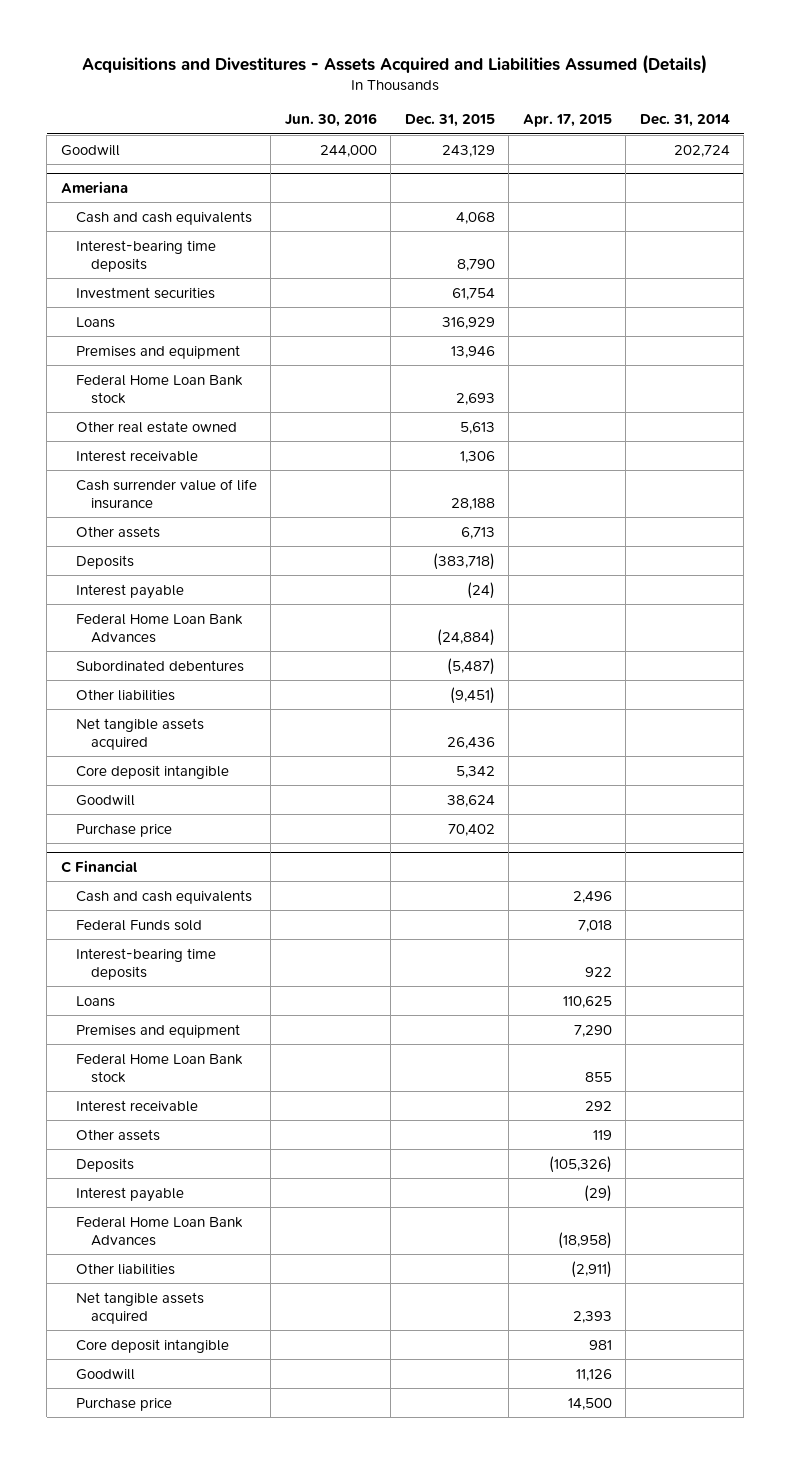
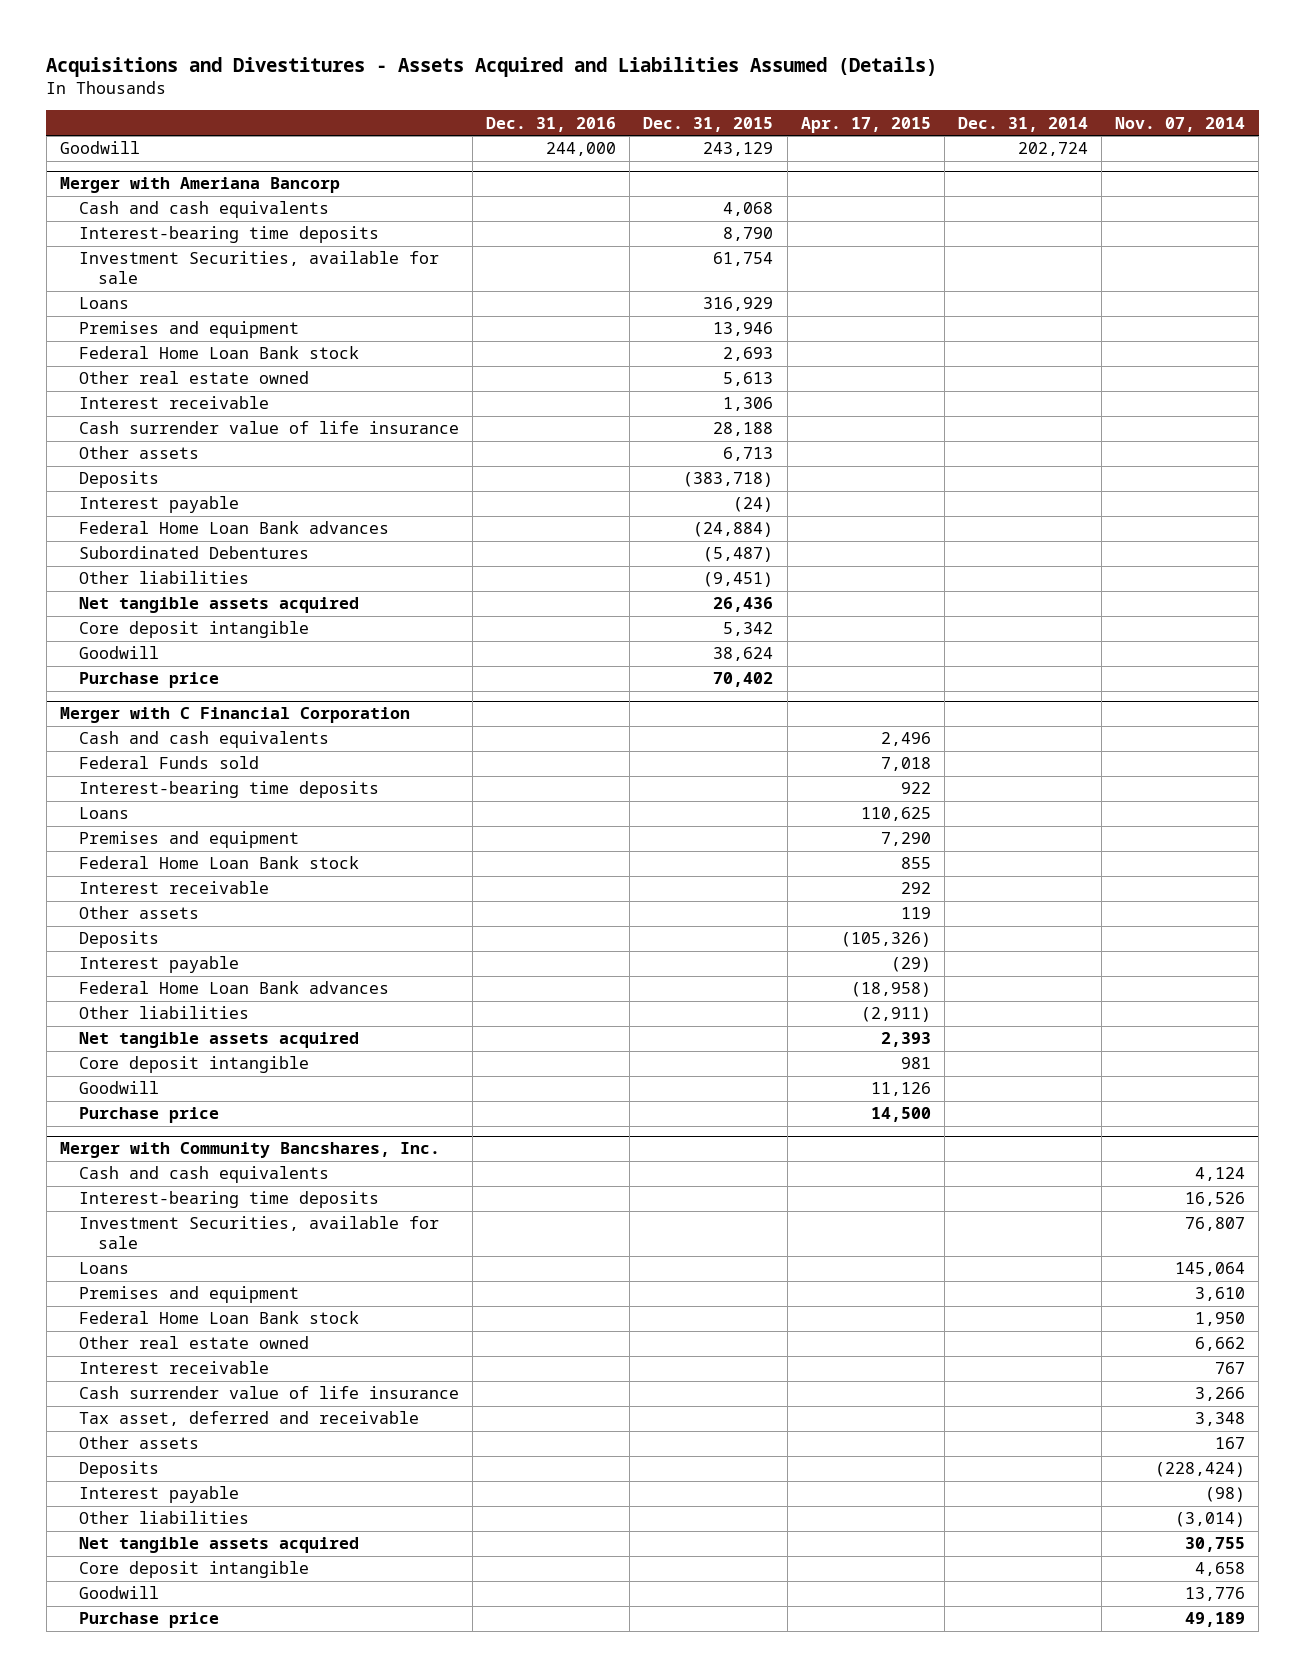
[284,113,377,128] Jun. 30, 2016 -> none
none -> [486,116,617,132] Dec. 31, 2016
none -> [1114,116,1245,132] Nov. 07, 2014
[60,180,128,194] Ameriana -> [59,177,340,194] Merger with Ameriana Bancorp
[75,286,215,299] Investment securities -> [79,251,440,285] Investment Securities, available for sale
[75,613,243,643] Federal Home Loan Bank Advances -> [79,521,390,535] Federal Home Loan Bank advances
[75,659,244,672] Subordinated debentures -> [79,546,310,560] Subordinated Debentures
[60,859,137,873] C Financial -> [59,707,410,724] Merger with C Financial Corporation
[75,1216,243,1246] Federal Home Loan Bank Advances -> [79,981,390,995] Federal Home Loan Bank advances
none -> [59,1142,440,1159] Merger with Community Bancshares, Inc.
none -> [79,1166,330,1184] Cash and cash equivalents
none -> [79,1191,380,1209] Interest-bearing time deposits
none -> [79,1216,440,1250] Investment Securities, available for sale
none -> [79,1262,130,1275] Loans
none -> [79,1286,300,1304] Premises and equipment
none -> [79,1311,360,1325] Federal Home Loan Bank stock
none -> [79,1336,310,1350] Other real estate owned
none -> [79,1361,270,1375] Interest receivable
none -> [79,1386,460,1400] Cash surrender value of life insurance
none -> [79,1411,420,1427] Tax asset, deferred and receivable
none -> [79,1436,200,1450] Other assets
none -> [79,1461,160,1479] Deposits
none -> [79,1486,240,1504] Interest payable
none -> [79,1511,250,1525] Other liabilities
none -> [79,1537,360,1554] Net tangible assets acquired
none -> [79,1561,310,1579] Core deposit intangible
none -> [79,1586,160,1600] Goodwill
none -> [79,1612,220,1629] Purchase price

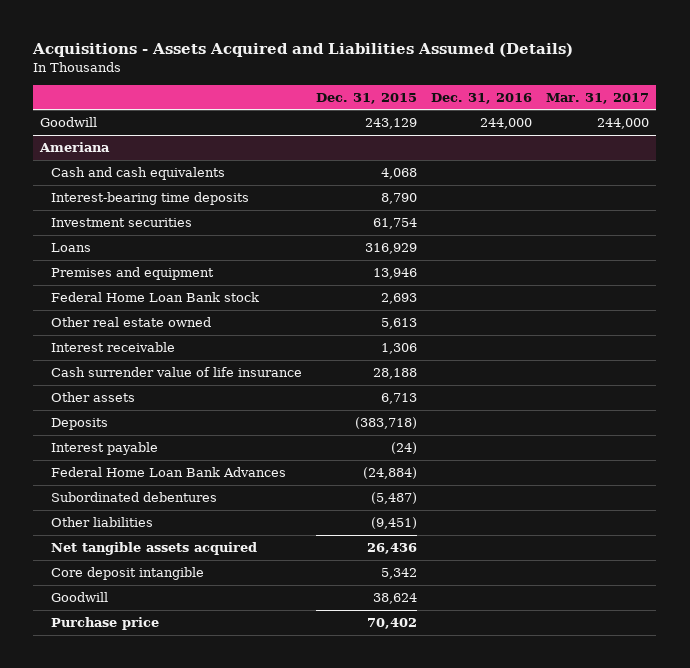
[46,56,938,77] Acquisitions and Divestitures - Assets Acquired and Liabilities Assumed (Details) -> [32,42,574,57] Acquisitions - Assets Acquired and Liabilities Assumed (Details)
[800,116,931,133] Apr. 17, 2015 -> none
[957,116,1088,132] Dec. 31, 2014 -> none
[1114,116,1245,132] Nov. 07, 2014 -> none
none -> [546,92,650,104] Mar. 31, 2017
[59,177,340,194] Merger with Ameriana Bancorp -> [39,142,111,153] Ameriana
[79,251,440,285] Investment Securities, available for sale -> [50,218,192,228] Investment securities
[79,521,390,535] Federal Home Loan Bank advances -> [50,467,286,478] Federal Home Loan Bank Advances
[79,546,310,560] Subordinated Debentures -> [50,492,217,503] Subordinated debentures
[59,707,410,724] Merger with C Financial Corporation -> none
[79,731,330,749] Cash and cash equivalents -> none
[79,756,260,770] Federal Funds sold -> none
[79,781,380,799] Interest-bearing time deposits -> none
[79,807,130,820] Loans -> none
[79,831,300,849] Premises and equipment -> none
[79,856,360,870] Federal Home Loan Bank stock -> none
[79,881,270,895] Interest receivable -> none
[79,906,200,920] Other assets -> none
[79,931,160,949] Deposits -> none
[79,956,240,974] Interest payable -> none
[79,981,390,995] Federal Home Loan Bank advances -> none
[79,1006,250,1020] Other liabilities -> none
[79,1032,360,1049] Net tangible assets acquired -> none
[79,1056,310,1074] Core deposit intangible -> none
[79,1081,160,1095] Goodwill -> none
[79,1107,220,1124] Purchase price -> none
[59,1142,440,1159] Merger with Community Bancshares, Inc. -> none
[79,1166,330,1184] Cash and cash equivalents -> none
[79,1191,380,1209] Interest-bearing time deposits -> none
[79,1216,440,1250] Investment Securities, available for sale -> none
[79,1262,130,1275] Loans -> none
[79,1286,300,1304] Premises and equipment -> none
[79,1311,360,1325] Federal Home Loan Bank stock -> none
[79,1336,310,1350] Other real estate owned -> none
[79,1361,270,1375] Interest receivable -> none
[79,1386,460,1400] Cash surrender value of life insurance -> none
[79,1411,420,1427] Tax asset, deferred and receivable -> none
[79,1436,200,1450] Other assets -> none
[79,1461,160,1479] Deposits -> none
[79,1486,240,1504] Interest payable -> none
[79,1511,250,1525] Other liabilities -> none
[79,1537,360,1554] Net tangible assets acquired -> none
[79,1561,310,1579] Core deposit intangible -> none
[79,1586,160,1600] Goodwill -> none
[79,1612,220,1629] Purchase price -> none

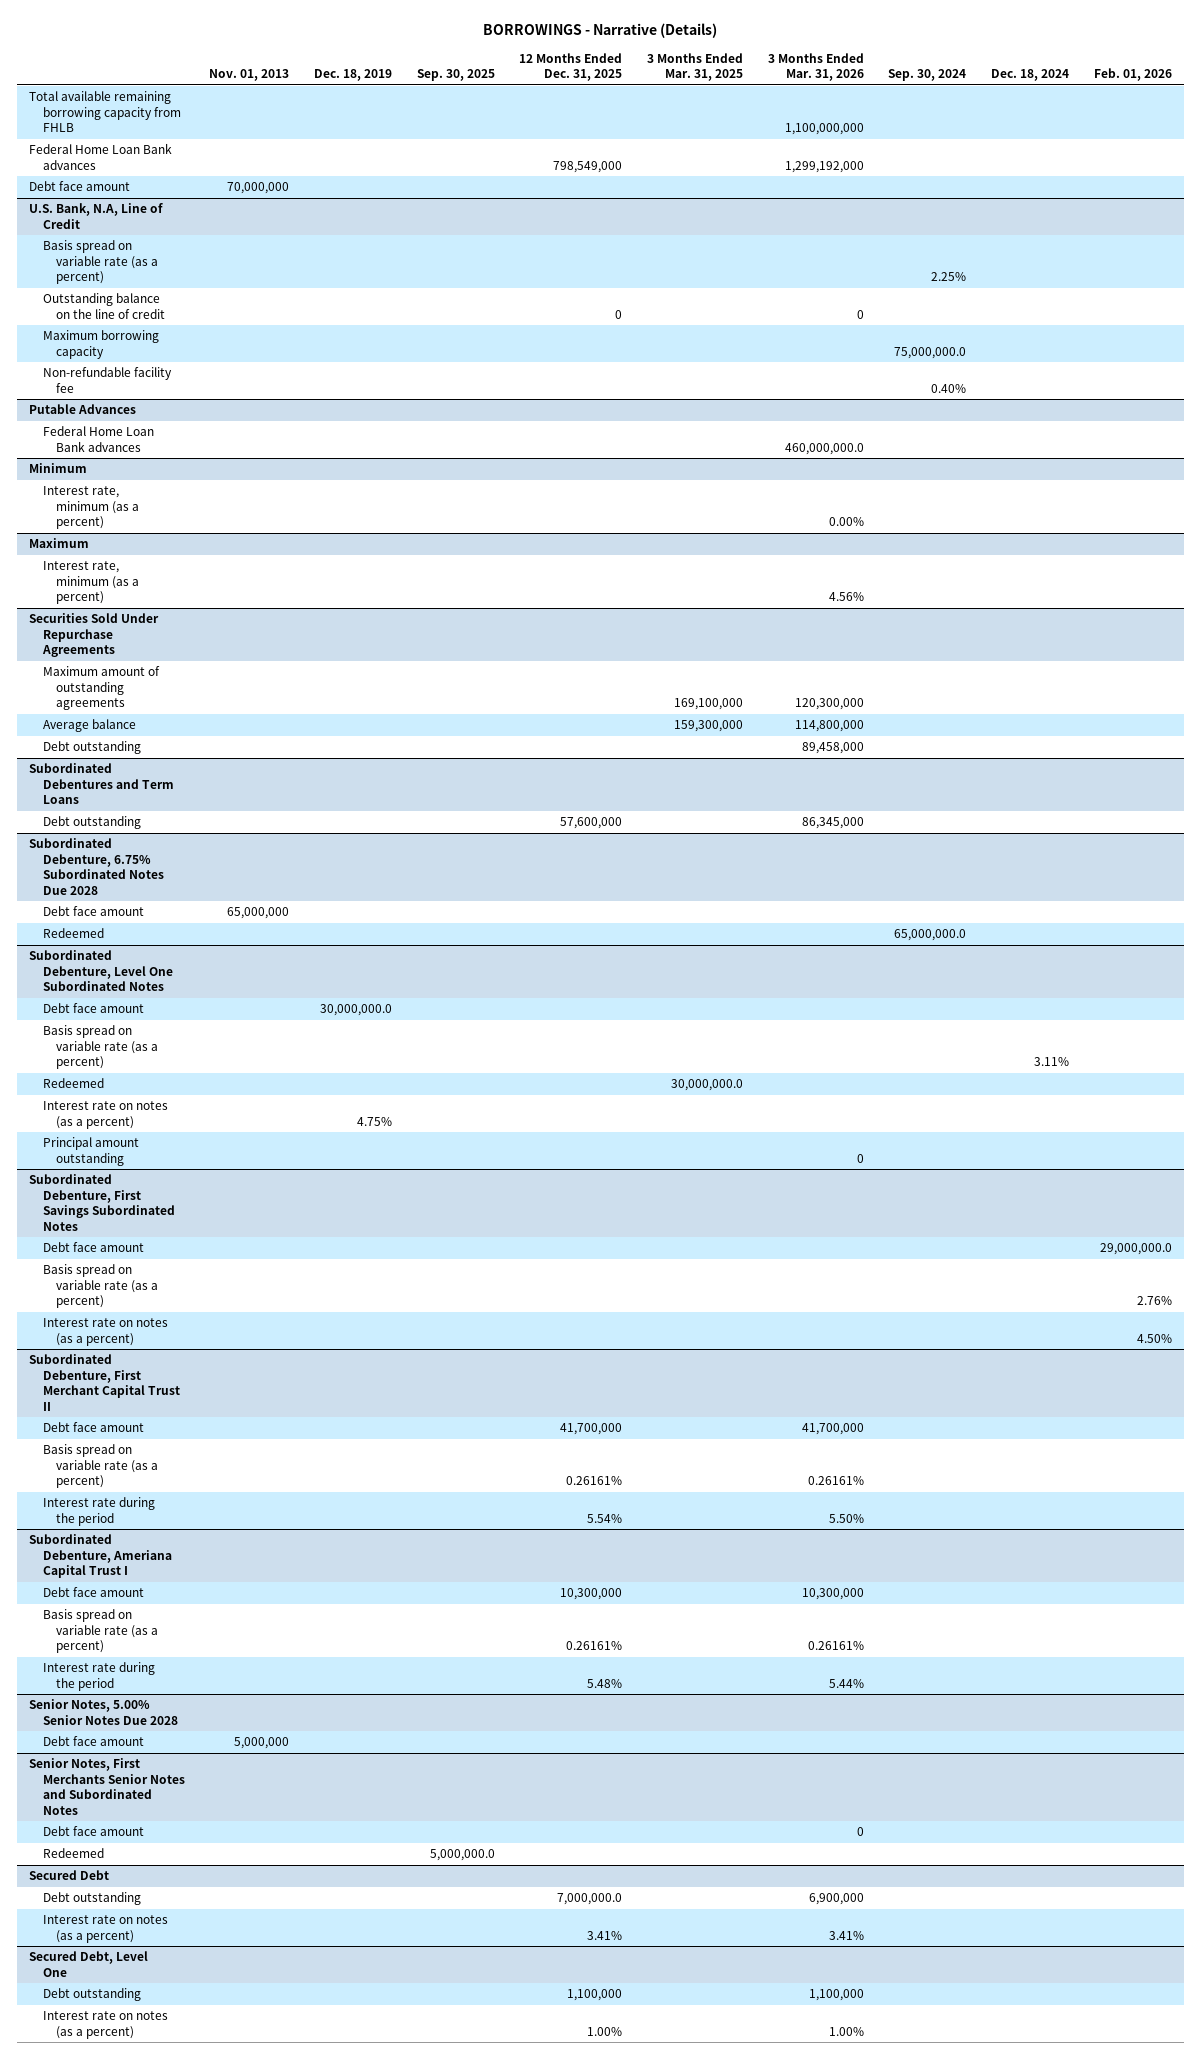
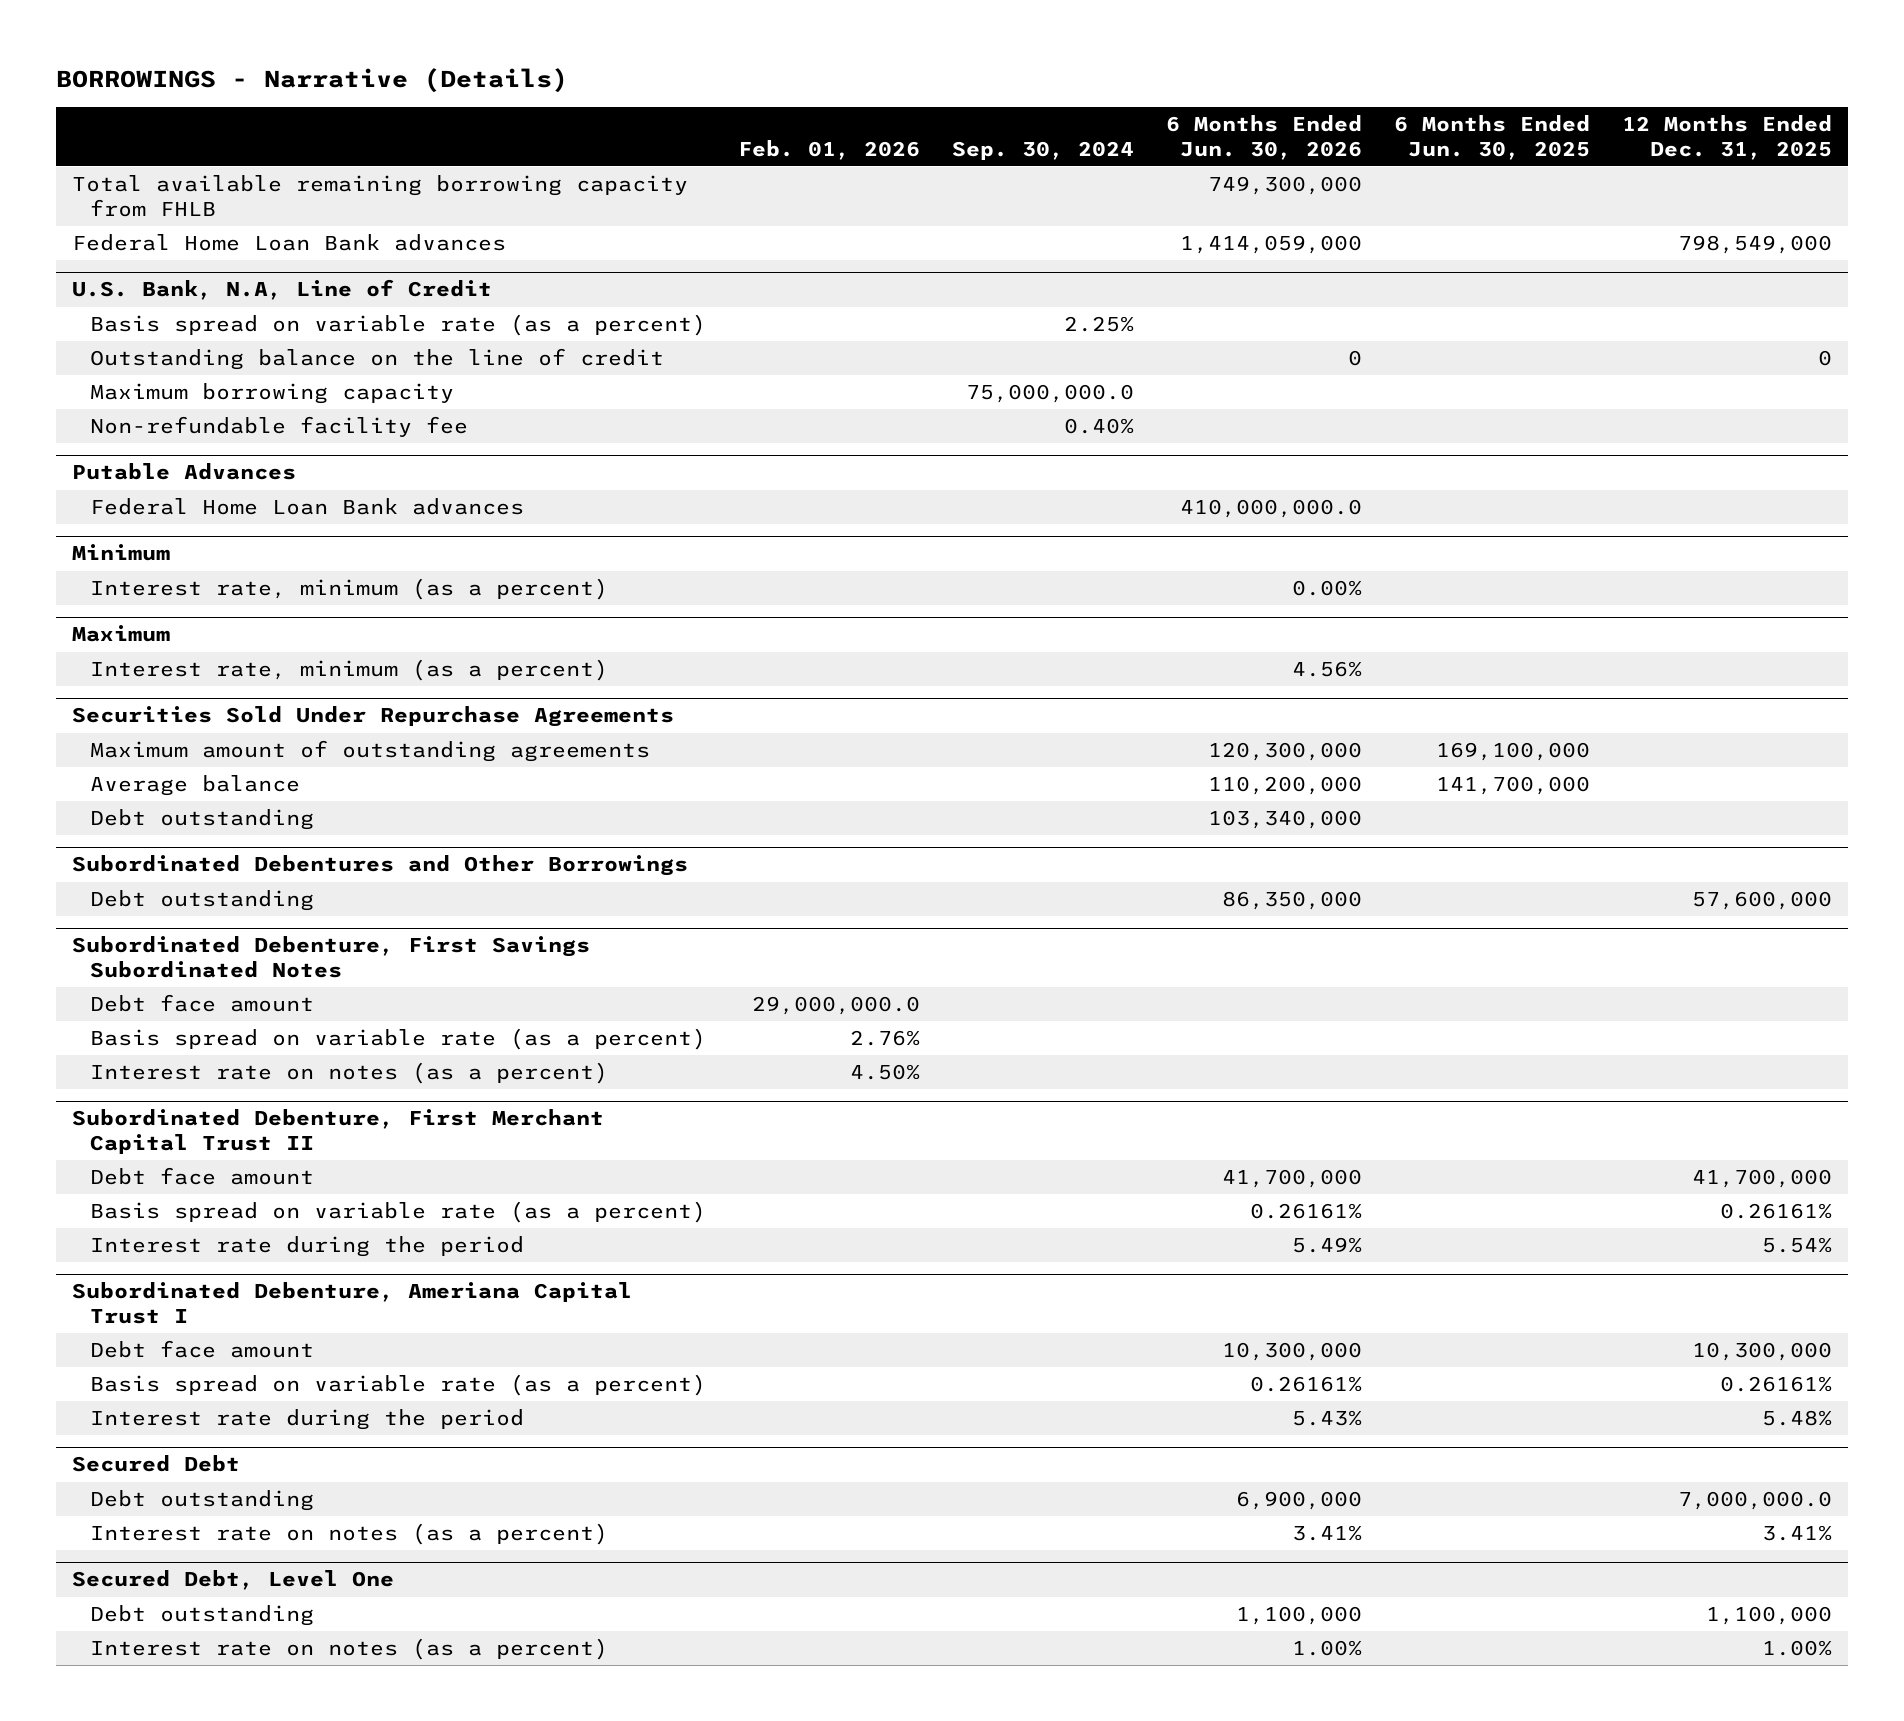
[209,69,290,82] Nov. 01, 2013 -> none
[313,69,392,82] Dec. 18, 2019 -> none
[416,69,495,82] Sep. 30, 2025 -> none
[647,52,744,82] 3 Months Ended Mar. 31, 2025 -> none
[767,52,864,82] 3 Months Ended Mar. 31, 2026 -> none
[991,69,1070,82] Dec. 18, 2024 -> none
none -> [1166,114,1363,160] 6 Months Ended Jun. 30, 2026
none -> [1393,114,1590,160] 6 Months Ended Jun. 30, 2025
[29,181,131,192] Debt face amount -> none
[29,763,174,805] Subordinated Debentures and Term Loans -> [71,855,688,877] Subordinated Debentures and Other Borrowings
[29,838,164,895] Subordinated Debenture, 6.75% Subordinated Notes Due 2028 -> none
[42,906,144,917] Debt face amount -> none
[42,928,104,939] Redeemed -> none
[29,950,173,992] Subordinated Debenture, Level One Subordinated Notes -> none
[42,1003,144,1014] Debt face amount -> none
[42,1025,159,1070] Basis spread on variable rate (as a percent) -> none
[42,1078,104,1089] Redeemed -> none
[42,1101,168,1129] Interest rate on notes (as a percent) -> none
[42,1137,139,1166] Principal amount outstanding -> none
[29,1699,178,1725] Senior Notes, 5.00% Senior Notes Due 2028 -> none
[42,1736,144,1747] Debt face amount -> none
[29,1758,185,1815] Senior Notes, First Merchants Senior Notes and Subordinated Notes -> none
[42,1826,144,1837] Debt face amount -> none
[42,1848,104,1859] Redeemed -> none

